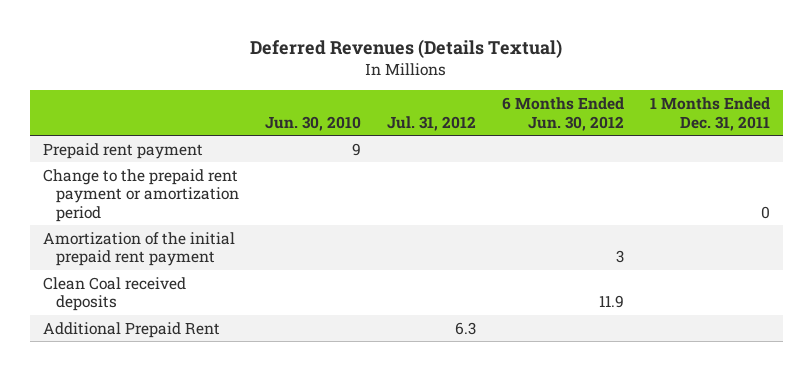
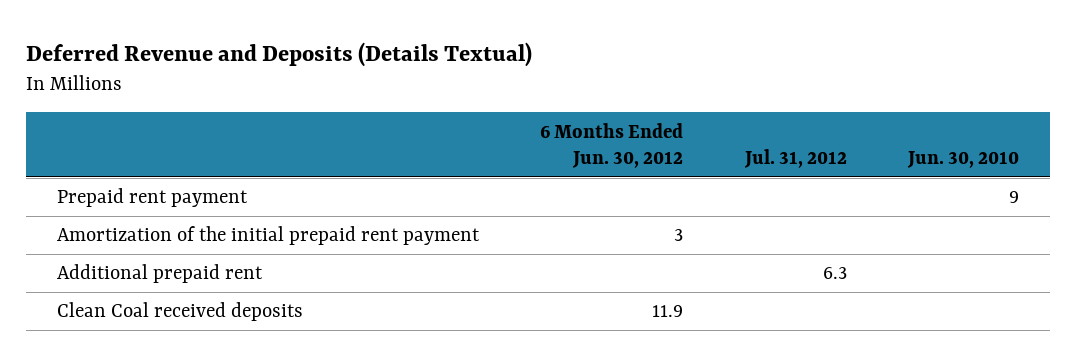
[250,38,563,58] Deferred Revenues (Details Textual) -> [26,41,533,67] Deferred Revenue and Deposits (Details Textual)
[649,97,770,131] 1 Months Ended Dec. 31, 2011 -> none
[42,168,240,222] Change to the prepaid rent payment or amortization period -> none
none -> [56,264,263,284] Additional prepaid rent
[42,321,220,338] Additional Prepaid Rent -> none

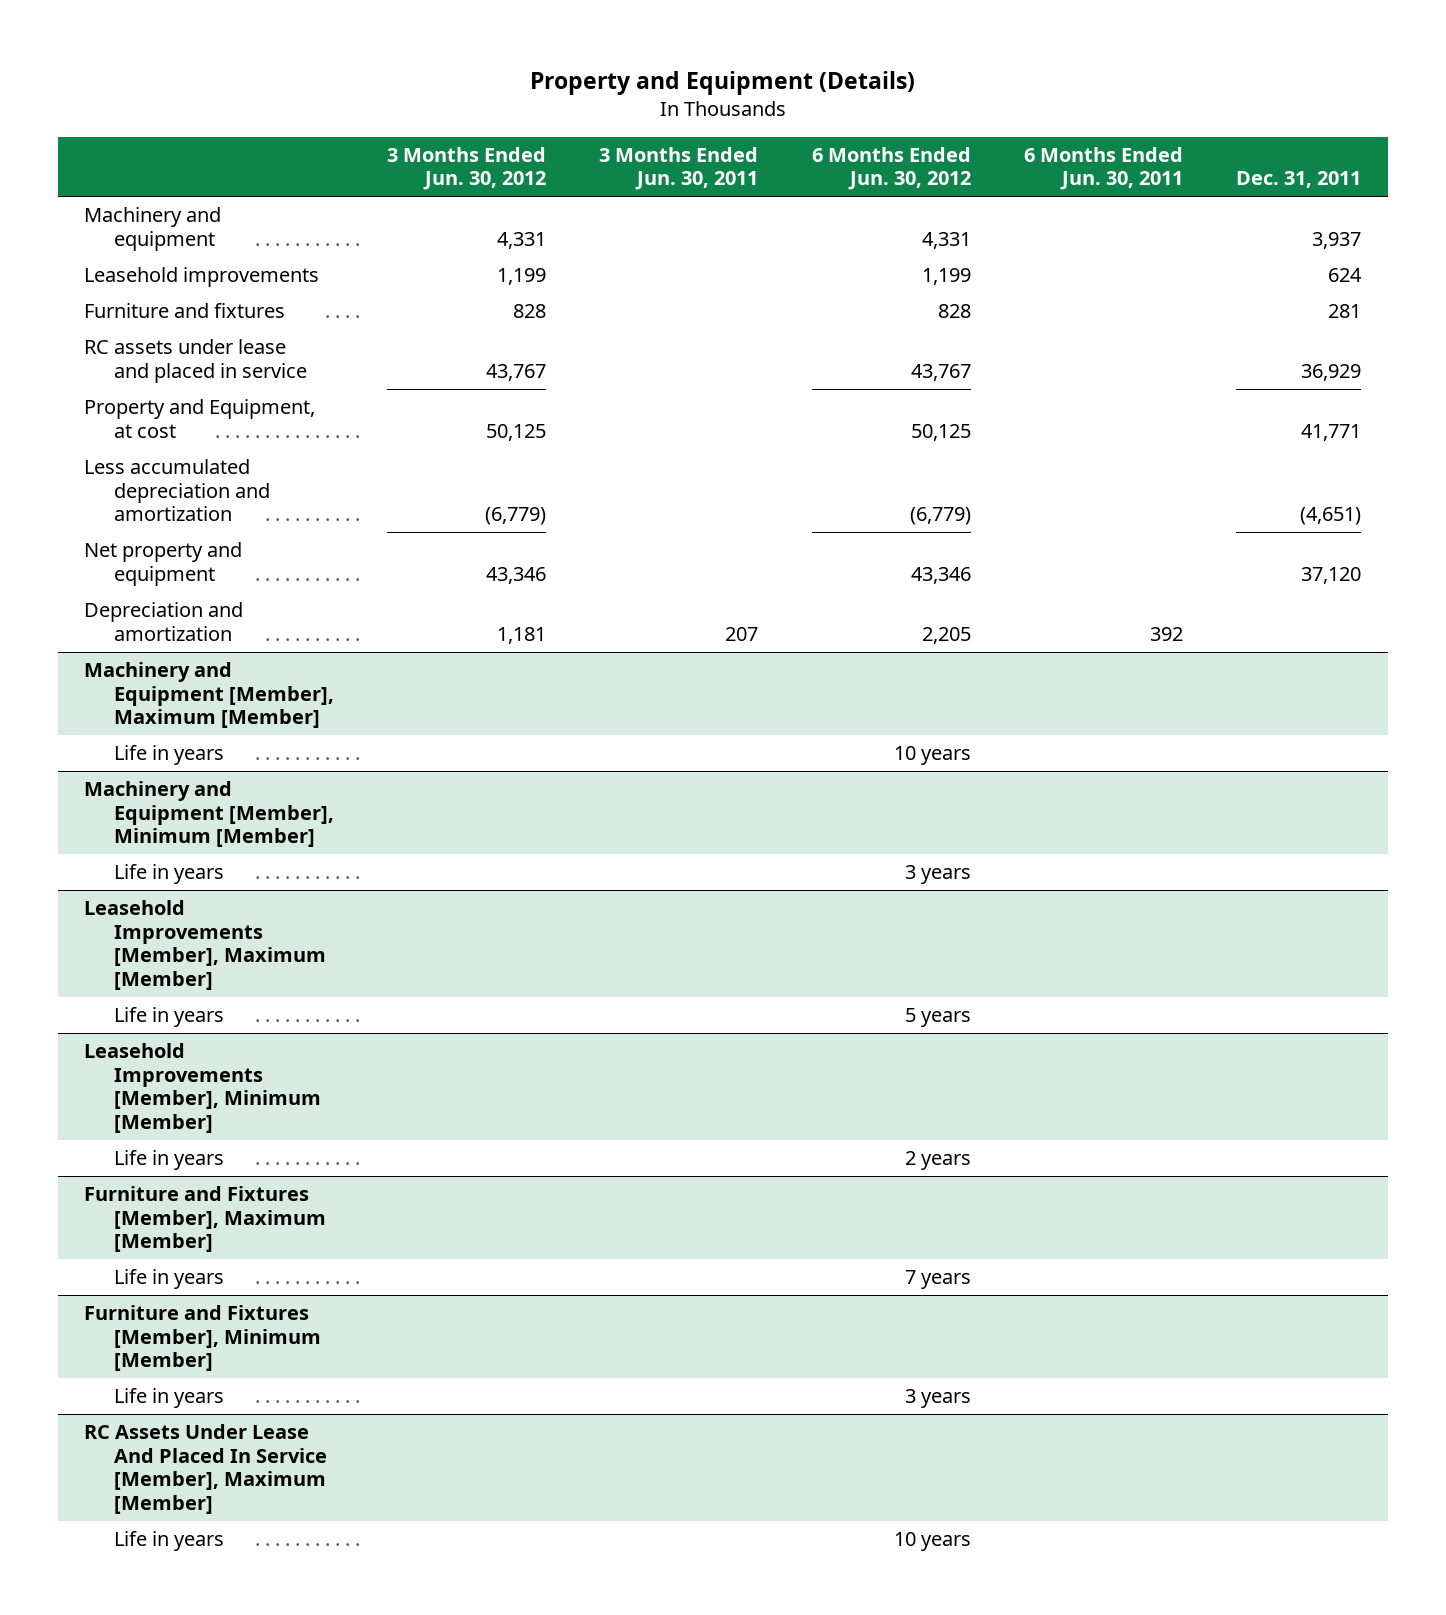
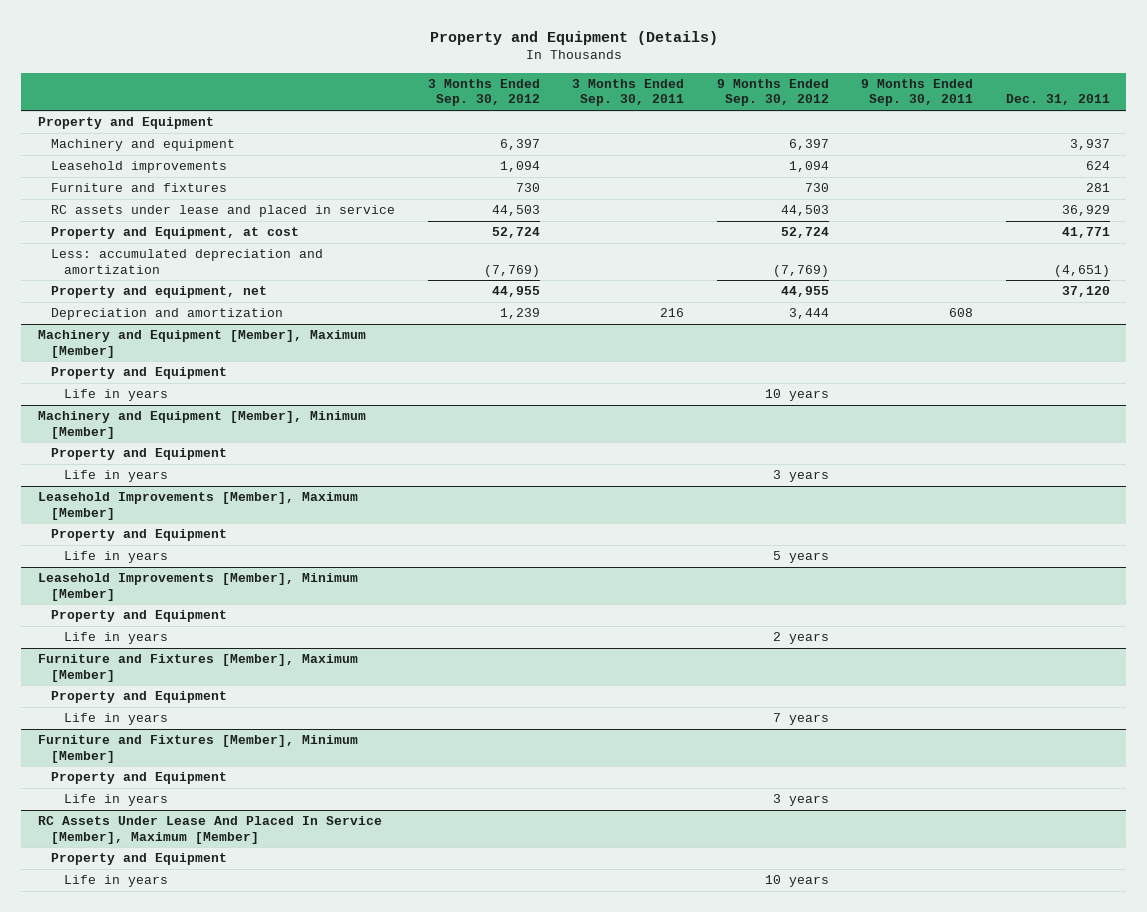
[387,146,547,191] 3 Months Ended Jun. 30, 2012 -> none
[599,146,759,191] 3 Months Ended Jun. 30, 2011 -> none
[811,146,971,191] 6 Months Ended Jun. 30, 2012 -> none
[1024,146,1184,191] 6 Months Ended Jun. 30, 2011 -> none
none -> [427,78,540,107] 3 Months Ended Sep. 30, 2012
none -> [572,78,685,107] 3 Months Ended Sep. 30, 2011
none -> [716,78,829,107] 9 Months Ended Sep. 30, 2012
none -> [861,78,974,107] 9 Months Ended Sep. 30, 2011
none -> [37,117,214,130] Property and Equipment
[84,459,270,522] Less accumulated depreciation and amortization -> [51,249,324,274] Less: accumulated depreciation and amortization
[84,542,243,586] Net property and equipment -> [51,286,268,299] Property and equipment, net
none -> [51,367,228,380] Property and Equipment
none -> [51,448,228,461] Property and Equipment
none -> [51,529,228,542] Property and Equipment
none -> [51,610,228,623] Property and Equipment
none -> [51,691,228,704] Property and Equipment
none -> [51,772,228,785] Property and Equipment
none -> [51,853,228,866] Property and Equipment

